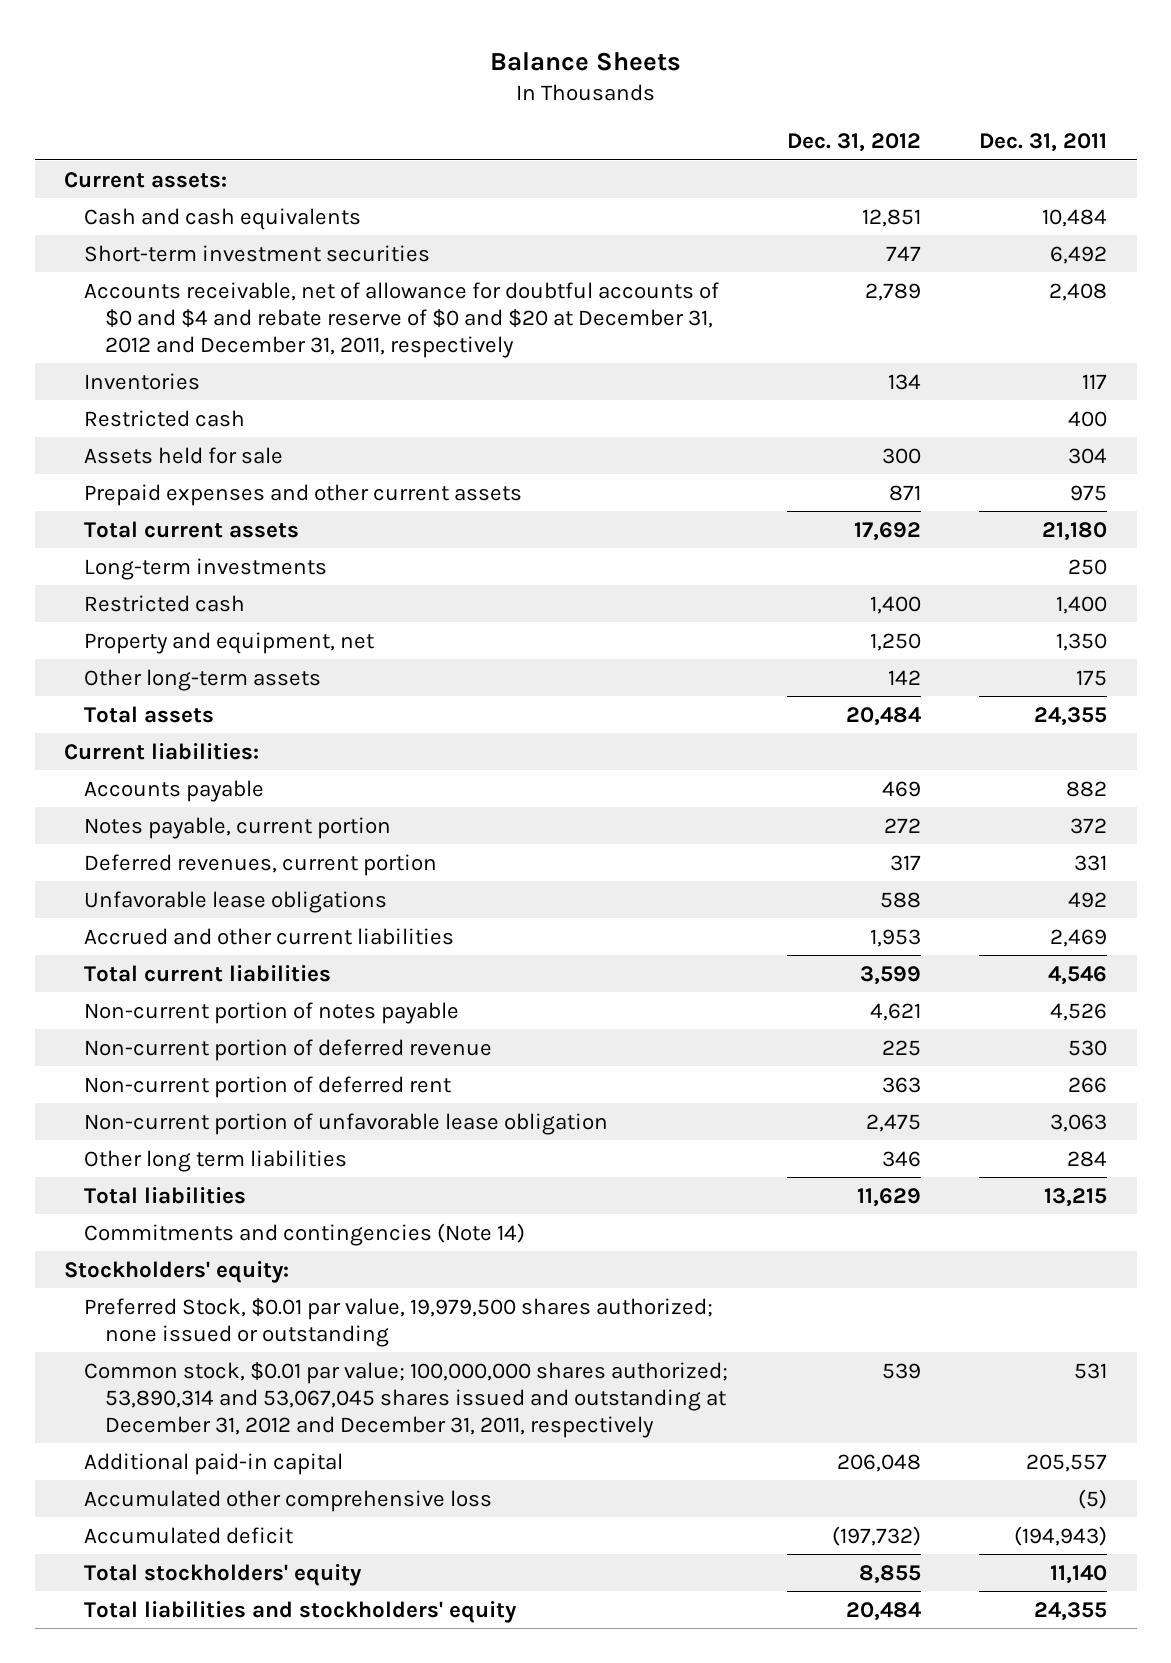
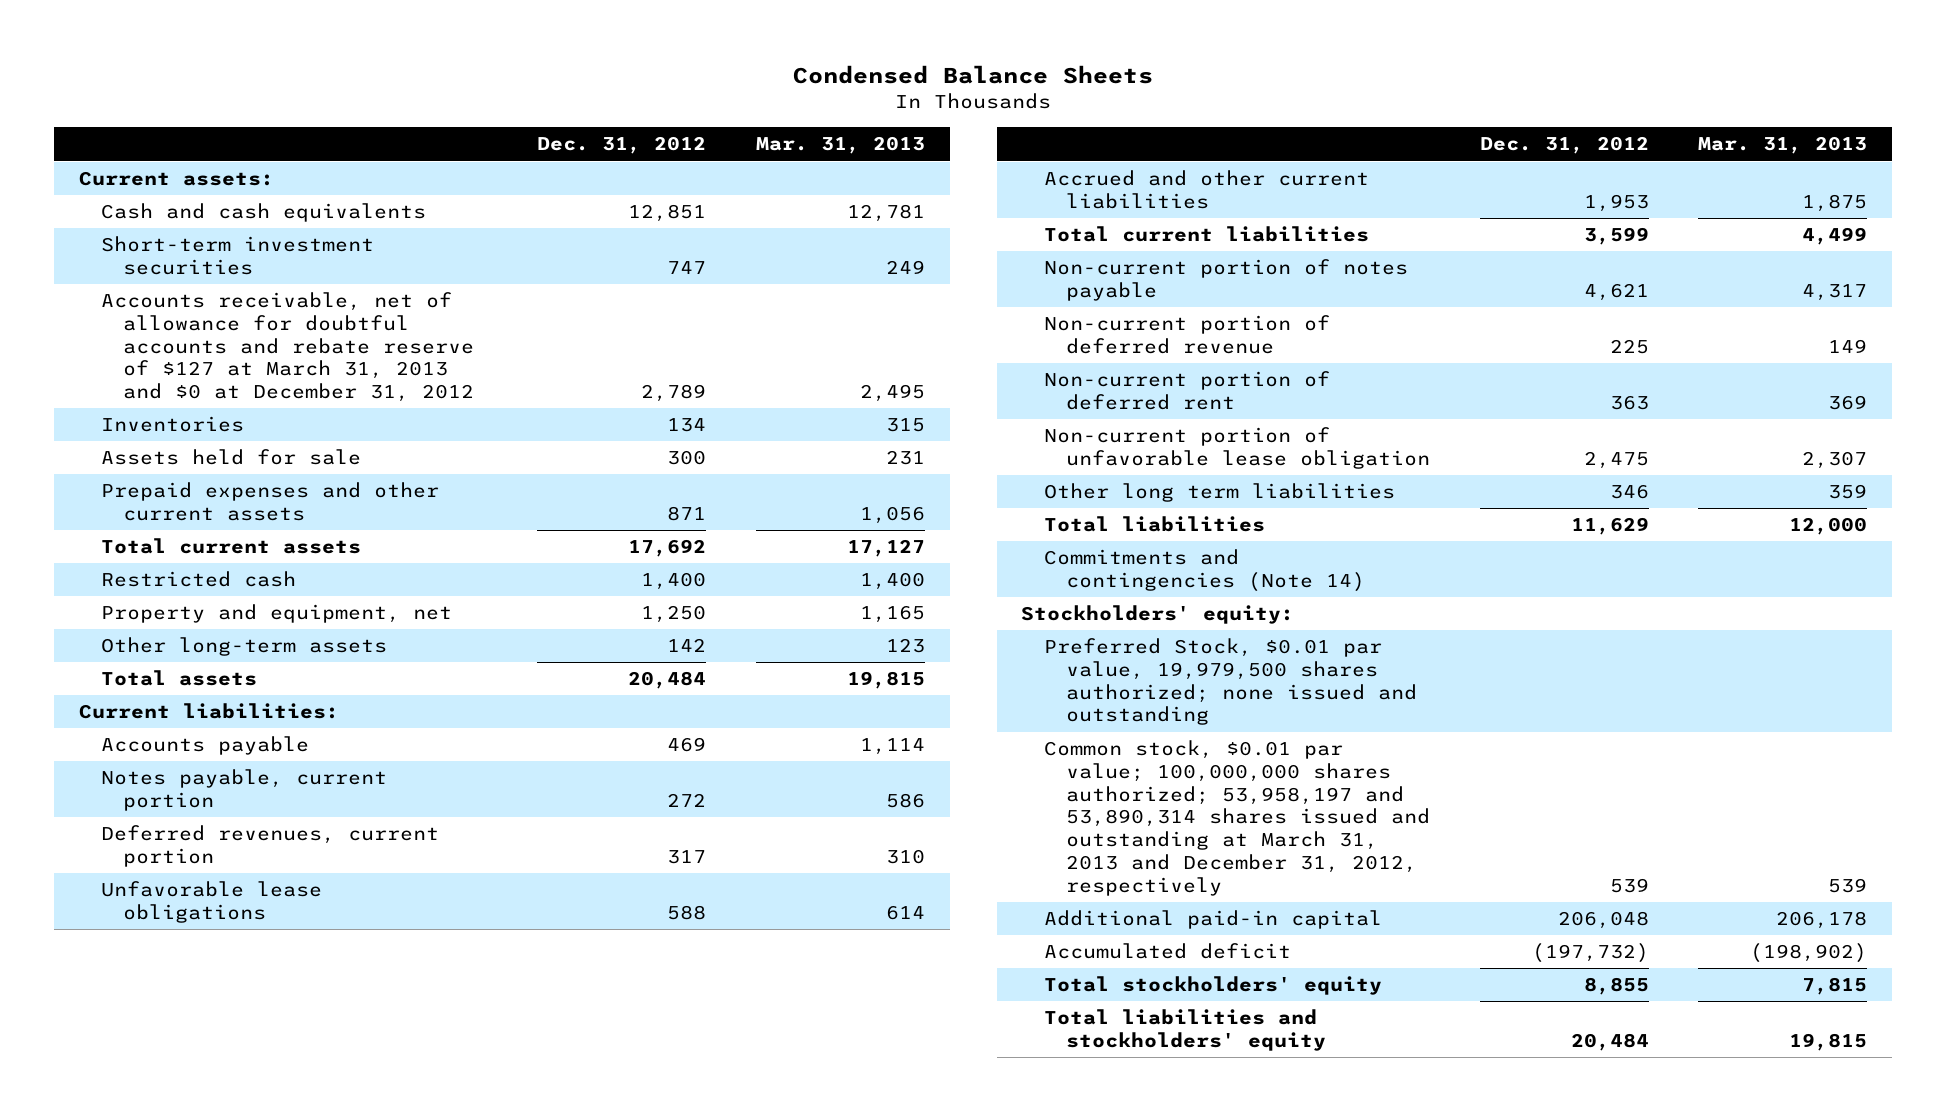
[489,51,681,71] Balance Sheets -> [793,65,1154,85] Condensed Balance Sheets
[979,133,1108,153] Dec. 31, 2011 -> none
none -> [755,136,925,155] Mar. 31, 2013
[84,281,720,358] Accounts receivable, net of allowance for doubtful accounts of $0 and $4 and rebate reserve of $0 and $20 at December 31, 2012 and December 31, 2011, respectively -> [101,292,475,403] Accounts receivable, net of allowance for doubtful accounts and rebate reserve of $127 at March 31, 2013 and $0 at December 31, 2012
[84,409,246,427] Restricted cash -> none
[84,557,328,580] Long-term investments -> none
[84,1297,714,1347] Preferred Stock, $0.01 par value, 19,979,500 shares authorized; none issued or outstanding -> [1043,638,1417,726] Preferred Stock, $0.01 par value, 19,979,500 shares authorized; none issued and outstanding
[84,1361,729,1438] Common stock, $0.01 par value; 100,000,000 shares authorized; 53,890,314 and 53,067,045 shares issued and outstanding at December 31, 2012 and December 31, 2011, respectively -> [1043,740,1430,896] Common stock, $0.01 par value; 100,000,000 shares authorized; 53,958,197 and 53,890,314 shares issued and outstanding at March 31, 2013 and December 31, 2012, respectively
[84,1489,493,1512] Accumulated other comprehensive loss -> none

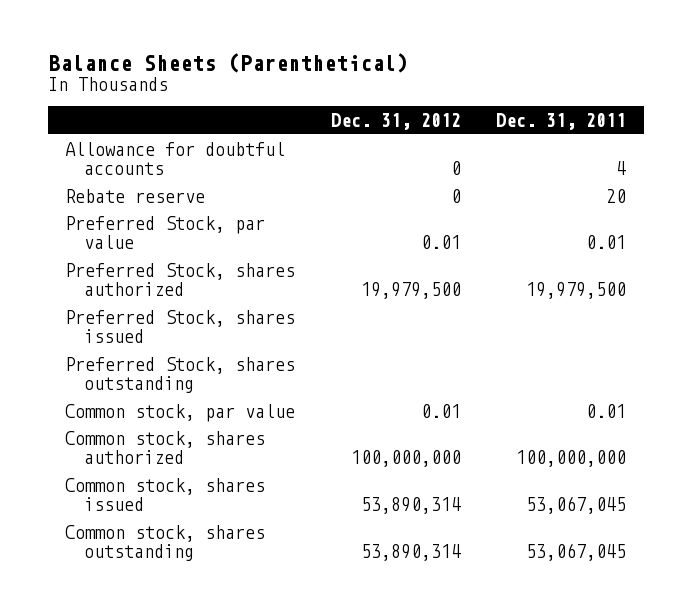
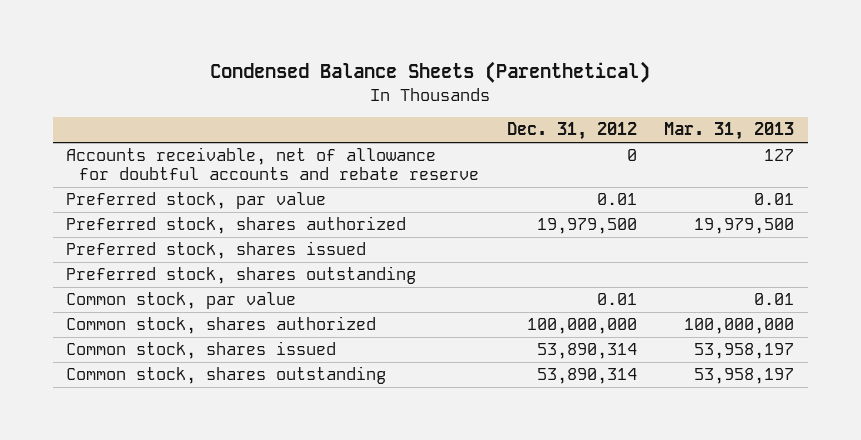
[47,52,408,73] Balance Sheets (Parenthetical) -> [210,61,651,84] Condensed Balance Sheets (Parenthetical)
[496,113,627,131] Dec. 31, 2011 -> none
none -> [664,122,795,141] Mar. 31, 2013
[65,141,286,176] Allowance for doubtful accounts -> none
[65,188,206,203] Rebate reserve -> none
none -> [66,147,480,181] Accounts receivable, net of allowance for doubtful accounts and rebate reserve
[65,215,266,250] Preferred Stock, par value -> [66,192,327,210] Preferred stock, par value
[65,262,296,297] Preferred Stock, shares authorized -> [66,216,407,235] Preferred stock, shares authorized
[65,309,296,344] Preferred Stock, shares issued -> [66,241,367,260] Preferred stock, shares issued
[65,356,296,394] Preferred Stock, shares outstanding -> [66,266,417,285] Preferred stock, shares outstanding

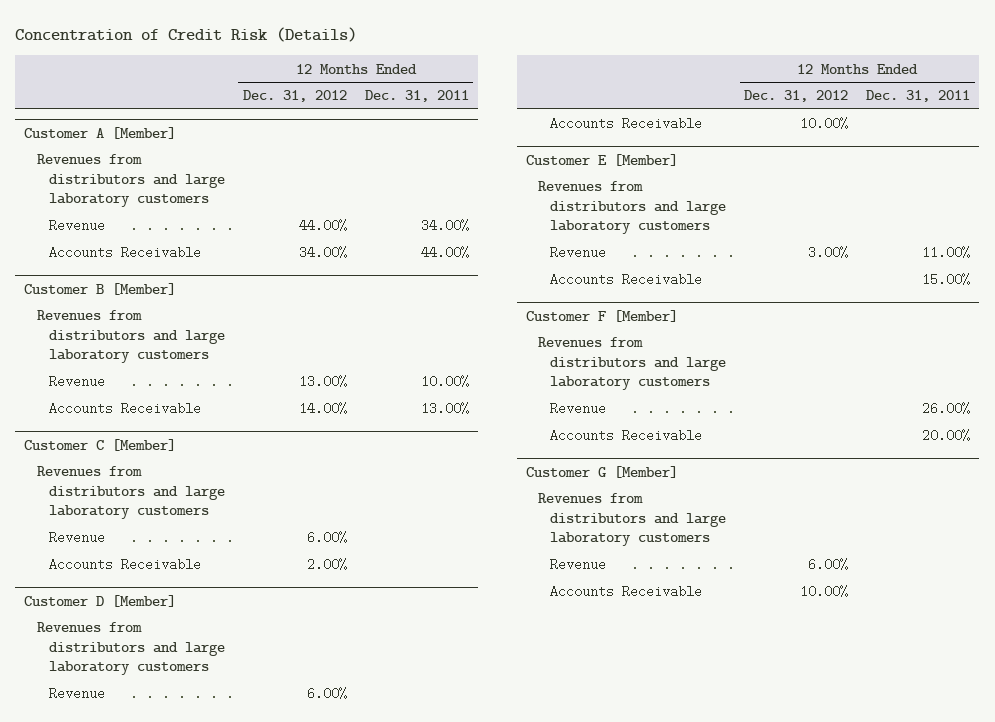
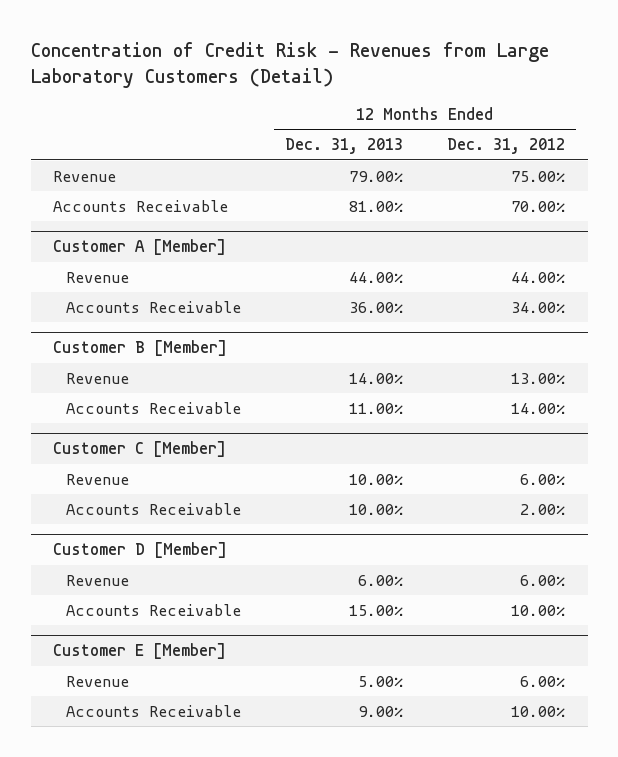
[15,26,358,42] Concentration of Credit Risk (Details) -> [30,41,549,88] Concentration of Credit Risk - Revenues from Large Laboratory Customers (Detail)
[364,90,469,103] Dec. 31, 2011 -> none
none -> [285,138,404,155] Dec. 31, 2013
none -> [52,170,116,182] Revenue
none -> [52,199,228,212] Accounts Receivable
[36,154,225,208] Revenues from distributors and large laboratory customers -> none
[36,310,225,364] Revenues from distributors and large laboratory customers -> none
[36,466,225,520] Revenues from distributors and large laboratory customers -> none
[36,622,225,676] Revenues from distributors and large laboratory customers -> none
[537,181,726,235] Revenues from distributors and large laboratory customers -> none
[549,246,606,260] Revenue -> none
[549,273,702,287] Accounts Receivable -> none
[525,309,678,322] Customer F [Member] -> none
[537,337,726,391] Revenues from distributors and large laboratory customers -> none
[549,402,606,416] Revenue -> none
[549,429,702,443] Accounts Receivable -> none
[525,465,678,478] Customer G [Member] -> none
[537,493,726,547] Revenues from distributors and large laboratory customers -> none

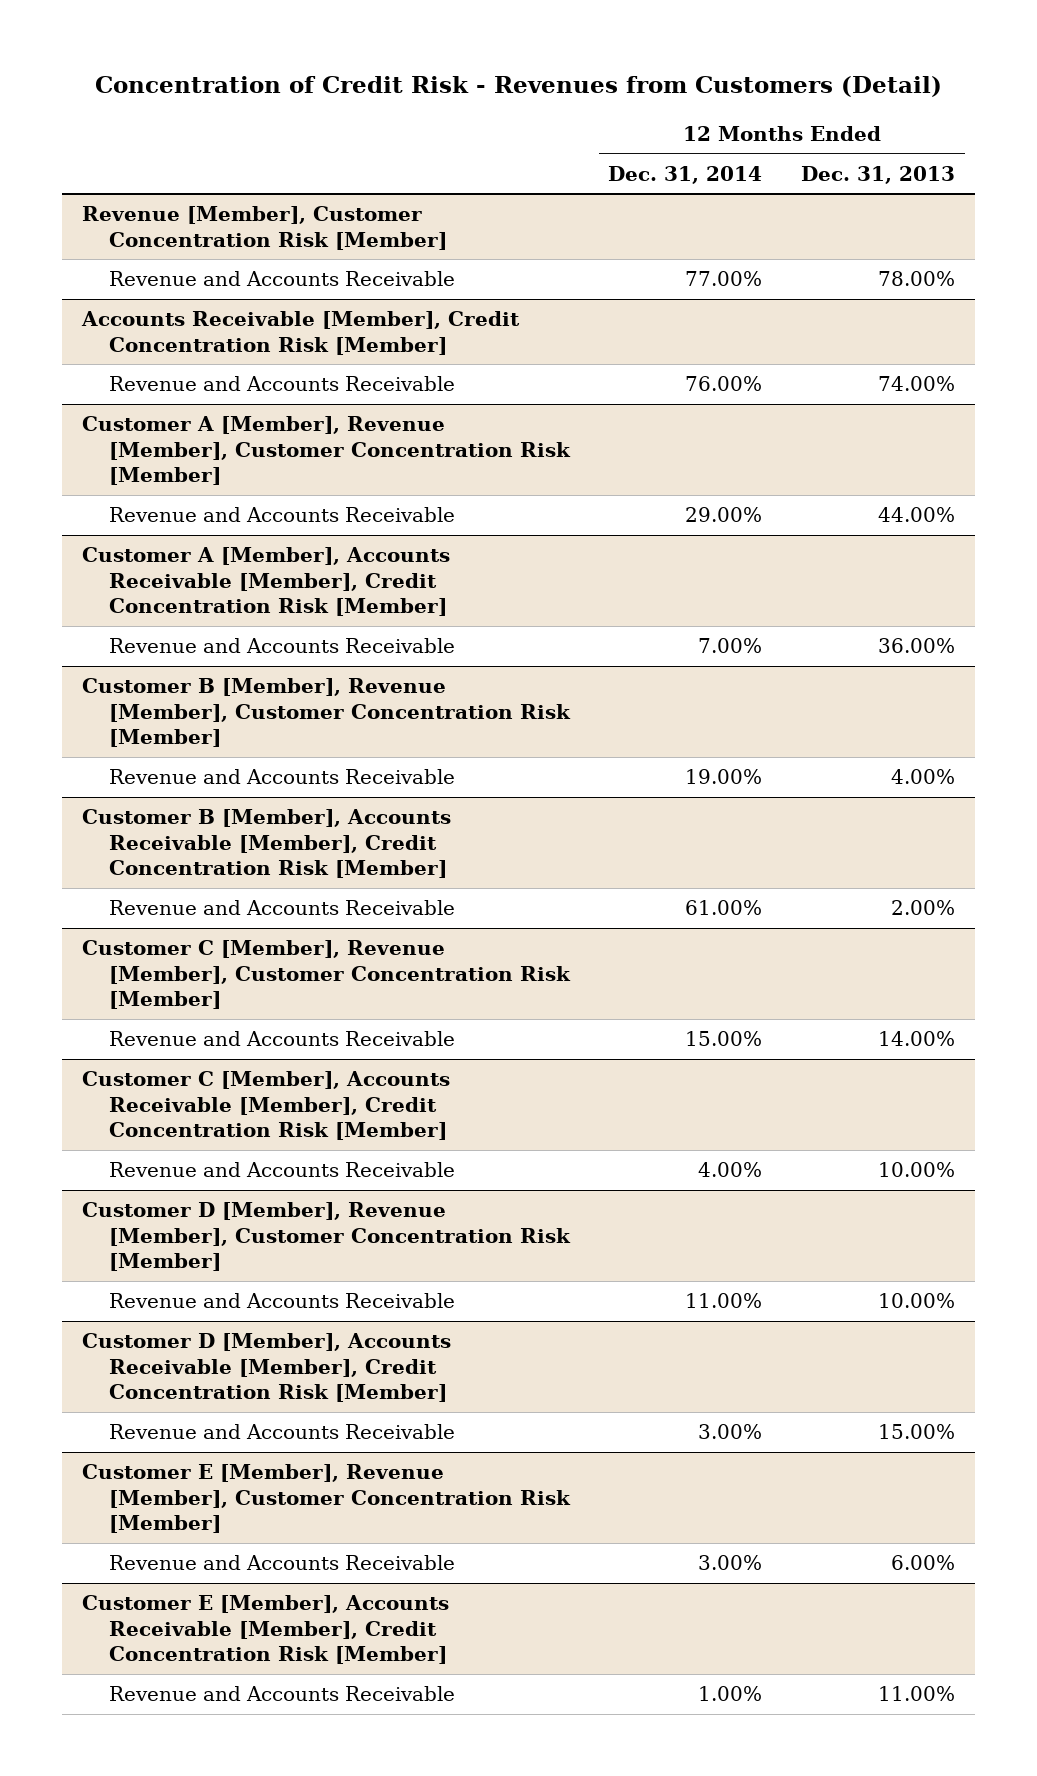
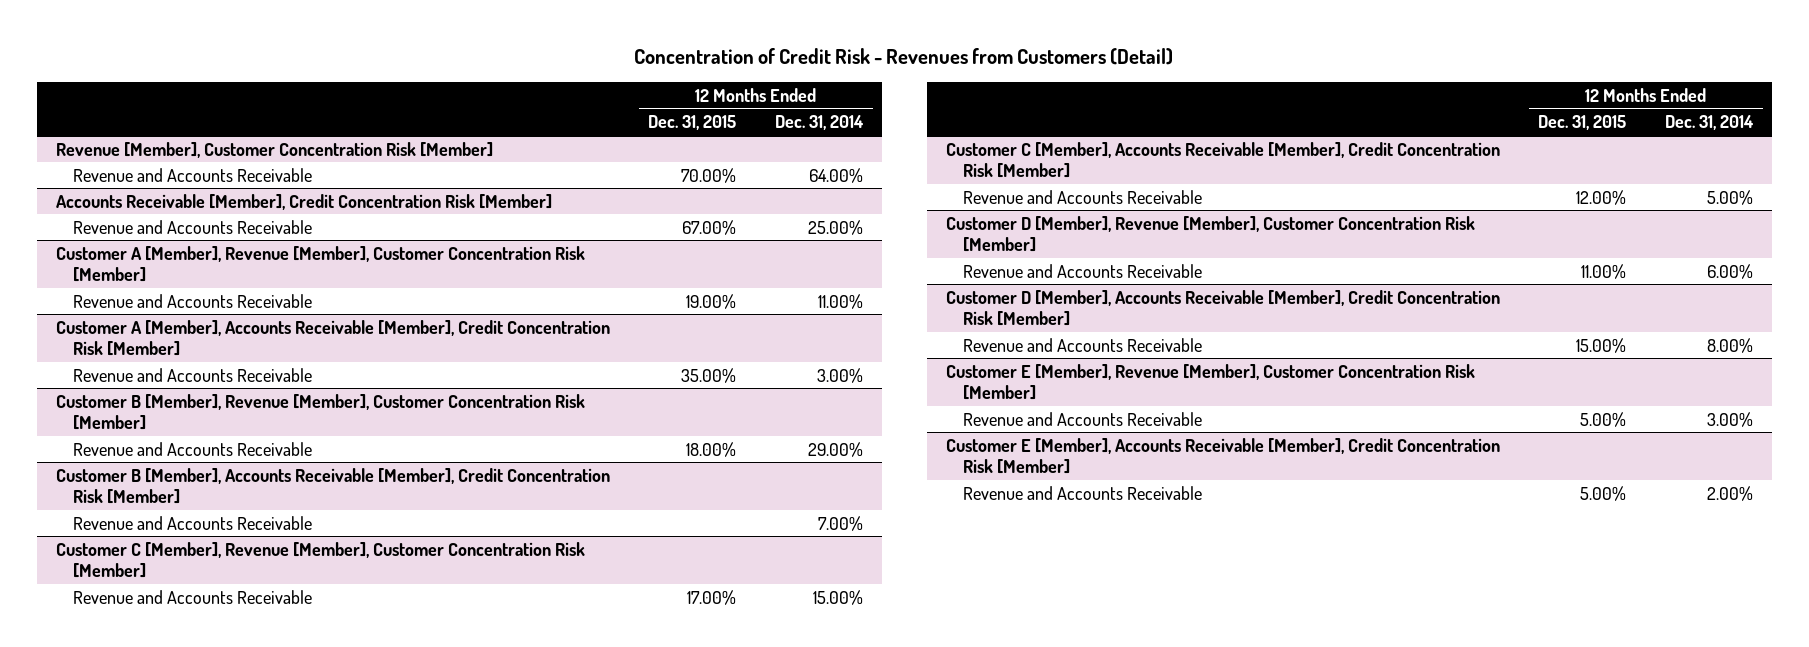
[801,165,956,184] Dec. 31, 2013 -> none
none -> [648,115,737,131] Dec. 31, 2015
[685,271,763,287] 77.00% -> [809,167,864,183] 64.00%
[685,376,763,392] 76.00% -> [808,219,864,235] 25.00%
[685,507,763,523] 29.00% -> [818,293,864,309] 11.00%
[698,638,763,654] 7.00% -> [817,367,864,383] 3.00%
[685,769,763,785] 19.00% -> [808,441,864,457] 29.00%
[685,900,763,916] 61.00% -> [818,515,864,531] 7.00%
[698,1162,763,1178] 4.00% -> [1706,189,1753,205] 5.00%
[685,1293,763,1309] 11.00% -> [1706,263,1753,279] 6.00%
[698,1424,763,1440] 3.00% -> [1706,337,1753,353] 8.00%
[698,1686,763,1702] 1.00% -> [1706,485,1753,501] 2.00%

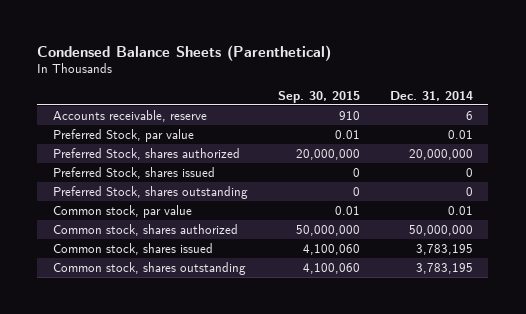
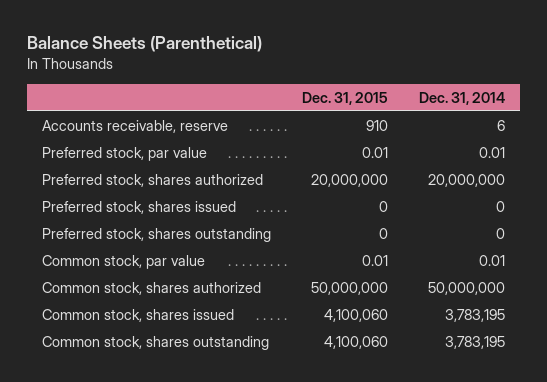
[37,44,332,61] Condensed Balance Sheets (Parenthetical) -> [26,36,262,53] Balance Sheets (Parenthetical)
[277,90,360,103] Sep. 30, 2015 -> none
none -> [302,91,389,105] Dec. 31, 2015
[52,128,194,142] Preferred Stock, par value -> [42,146,208,161] Preferred stock, par value
[52,147,240,160] Preferred Stock, shares authorized -> [42,173,264,187] Preferred stock, shares authorized
[52,166,215,179] Preferred Stock, shares issued -> [42,200,237,214] Preferred stock, shares issued
[52,185,248,199] Preferred Stock, shares outstanding -> [42,227,272,242] Preferred stock, shares outstanding

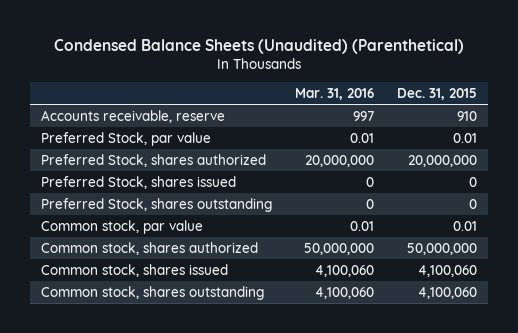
[26,36,262,53] Balance Sheets (Parenthetical) -> [54,38,465,54] Condensed Balance Sheets (Unaudited) (Parenthetical)
[419,91,506,105] Dec. 31, 2014 -> none
none -> [295,88,375,101] Mar. 31, 2016
[42,146,208,161] Preferred stock, par value -> [41,131,212,146] Preferred Stock, par value
[42,173,264,187] Preferred stock, shares authorized -> [41,153,267,167] Preferred Stock, shares authorized
[42,200,237,214] Preferred stock, shares issued -> [41,175,237,189] Preferred Stock, shares issued
[42,227,272,242] Preferred stock, shares outstanding -> [41,197,273,212] Preferred Stock, shares outstanding

